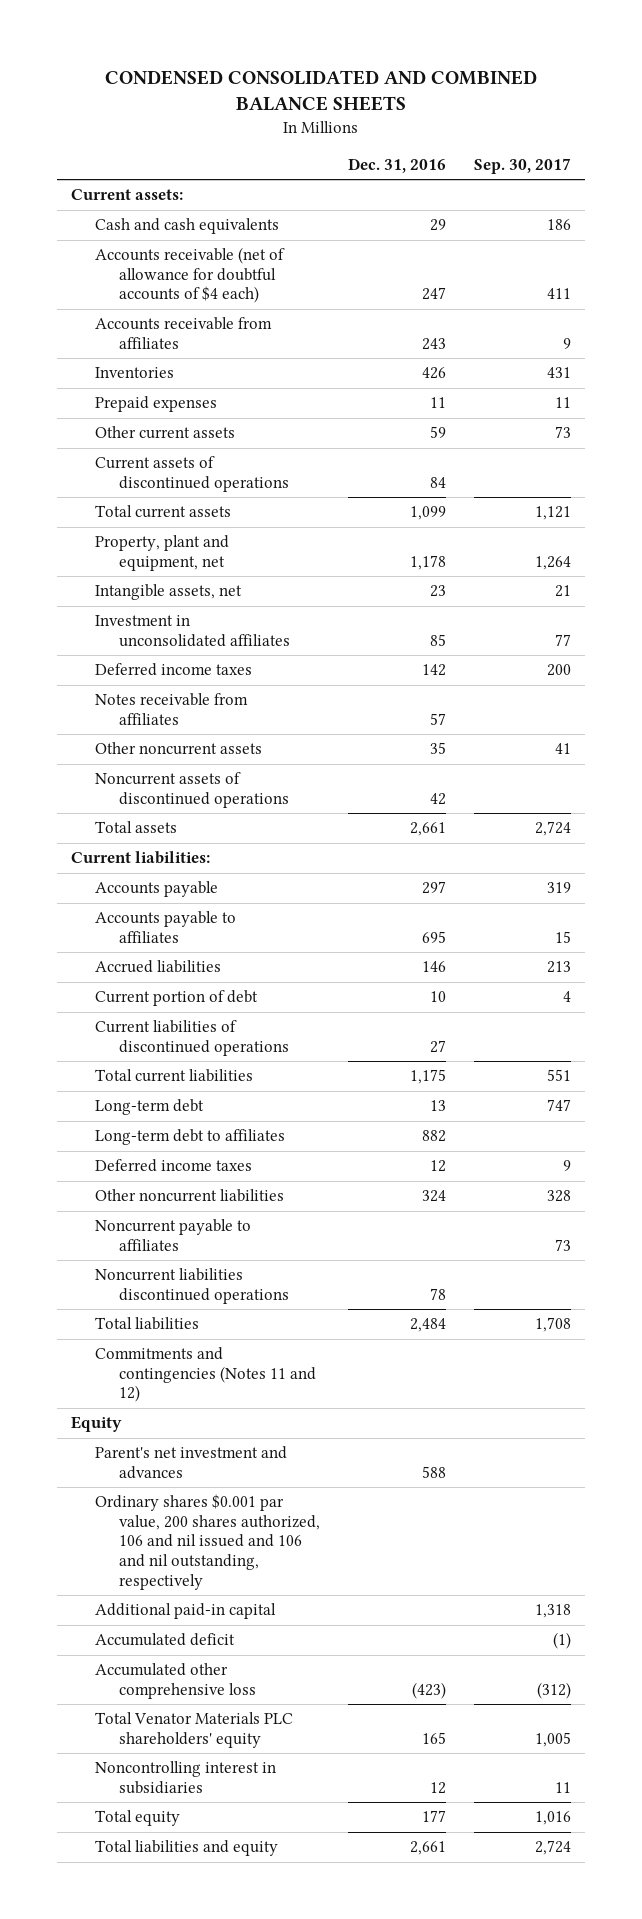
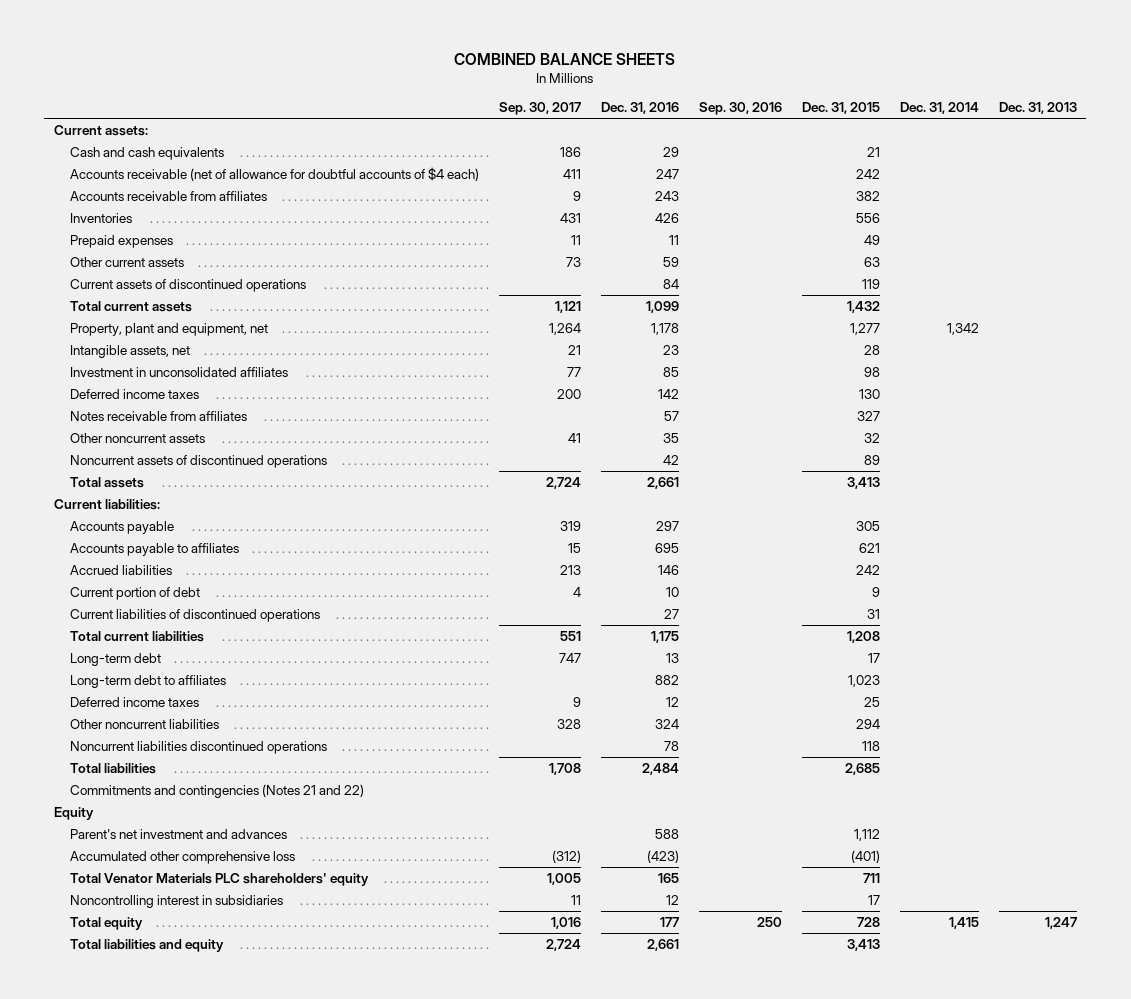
[104,69,537,111] CONDENSED CONSOLIDATED AND COMBINED BALANCE SHEETS -> [454,53,676,66] COMBINED BALANCE SHEETS
none -> [698,102,782,116] Sep. 30, 2016
none -> [801,102,880,115] Dec. 31, 2015
none -> [899,102,979,115] Dec. 31, 2014
none -> [998,102,1077,115] Dec. 31, 2013
[94,1219,251,1251] Noncurrent payable to affiliates -> none
[94,1347,316,1403] Commitments and contingencies (Notes 11 and 12) -> [69,783,364,798] Commitments and contingencies (Notes 21 and 22)
[94,1494,320,1590] Ordinary shares $0.001 par value, 200 shares authorized, 106 and nil issued and 106 and nil outstanding, respectively -> none
[94,1603,276,1620] Additional paid-in capital -> none
[94,1633,235,1647] Accumulated deficit -> none

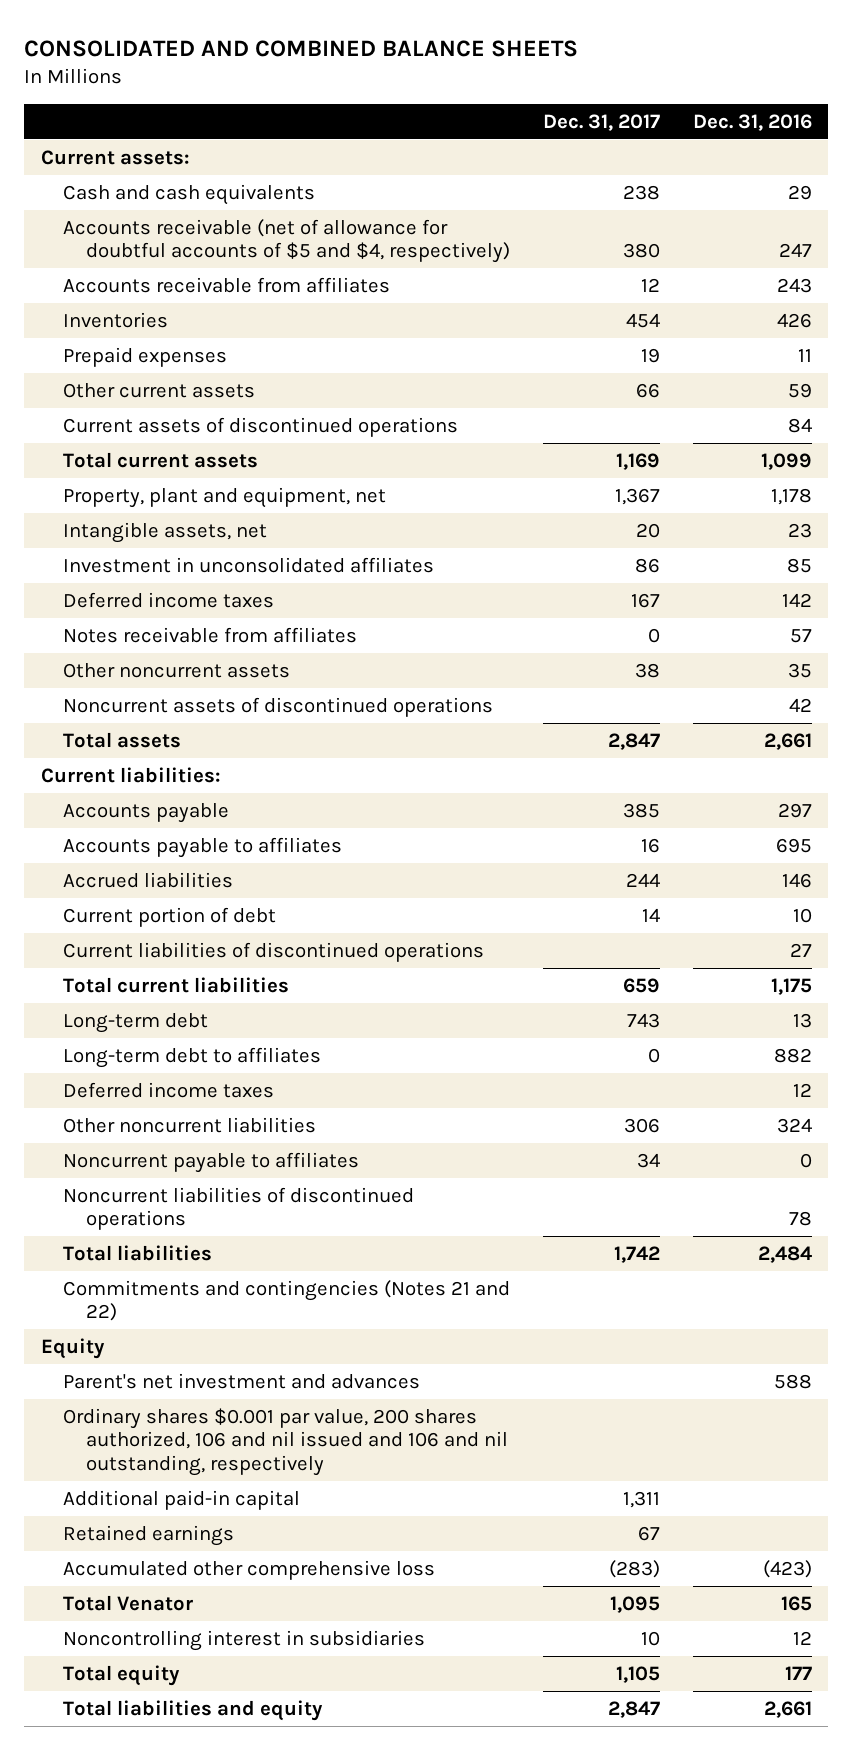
[454,53,676,66] COMBINED BALANCE SHEETS -> [24,39,579,57] CONSOLIDATED AND COMBINED BALANCE SHEETS
[498,102,581,116] Sep. 30, 2017 -> none
[698,102,782,116] Sep. 30, 2016 -> none
[801,102,880,115] Dec. 31, 2015 -> none
[899,102,979,115] Dec. 31, 2014 -> none
[998,102,1077,115] Dec. 31, 2013 -> none
none -> [542,113,660,131] Dec. 31, 2017
[69,166,479,181] Accounts receivable (net of allowance for doubtful accounts of $4 each) -> [63,218,510,264] Accounts receivable (net of allowance for doubtful accounts of $5 and $4, respectively)
none -> [63,1151,360,1173] Noncurrent payable to affiliates
[69,740,327,754] Noncurrent liabilities discontinued operations -> [63,1186,415,1231] Noncurrent liabilities of discontinued operations
none -> [63,1407,508,1476] Ordinary shares $0.001 par value, 200 shares authorized, 106 and nil issued and 106 and nil outstanding, respectively
none -> [63,1489,301,1510] Additional paid-in capital
none -> [63,1524,235,1546] Retained earnings
[69,872,369,886] Total Venator Materials PLC shareholders' equity -> [63,1594,194,1611] Total Venator

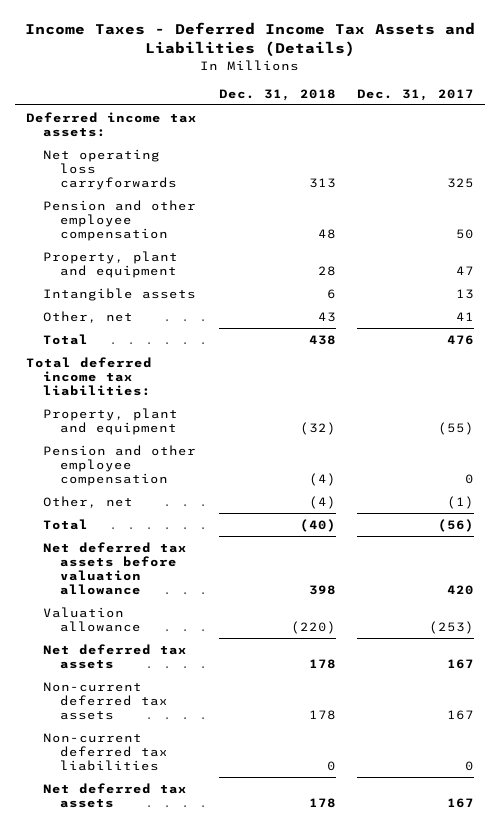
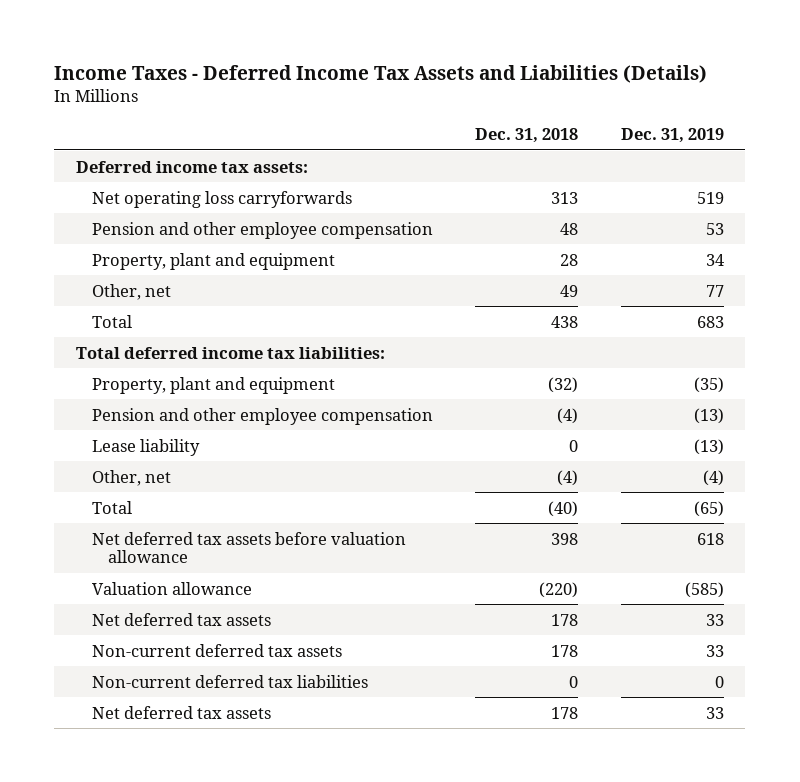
[357,88,475,101] Dec. 31, 2017 -> none
none -> [620,127,724,143] Dec. 31, 2019
[43,287,197,301] Intangible assets -> none
[317,311,336,322] 43 -> [560,284,579,297] 49
none -> [91,438,200,456] Lease liability

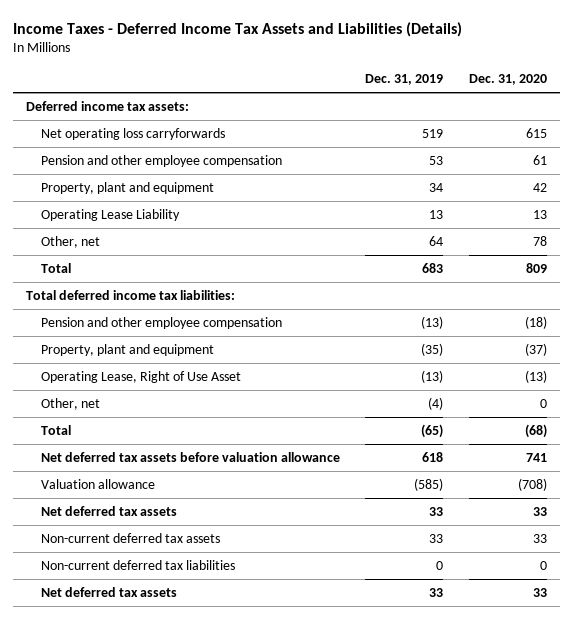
[475,127,579,143] Dec. 31, 2018 -> none
none -> [469,74,548,86] Dec. 31, 2020
none -> [40,208,180,221] Operating Lease Liability
[705,284,724,297] 77 -> [429,235,444,246] 64
[91,438,200,456] Lease liability -> none
[91,376,335,394] Property, plant and equipment -> [40,343,214,356] Property, plant and equipment
none -> [40,370,241,383] Operating Lease, Right of Use Asset

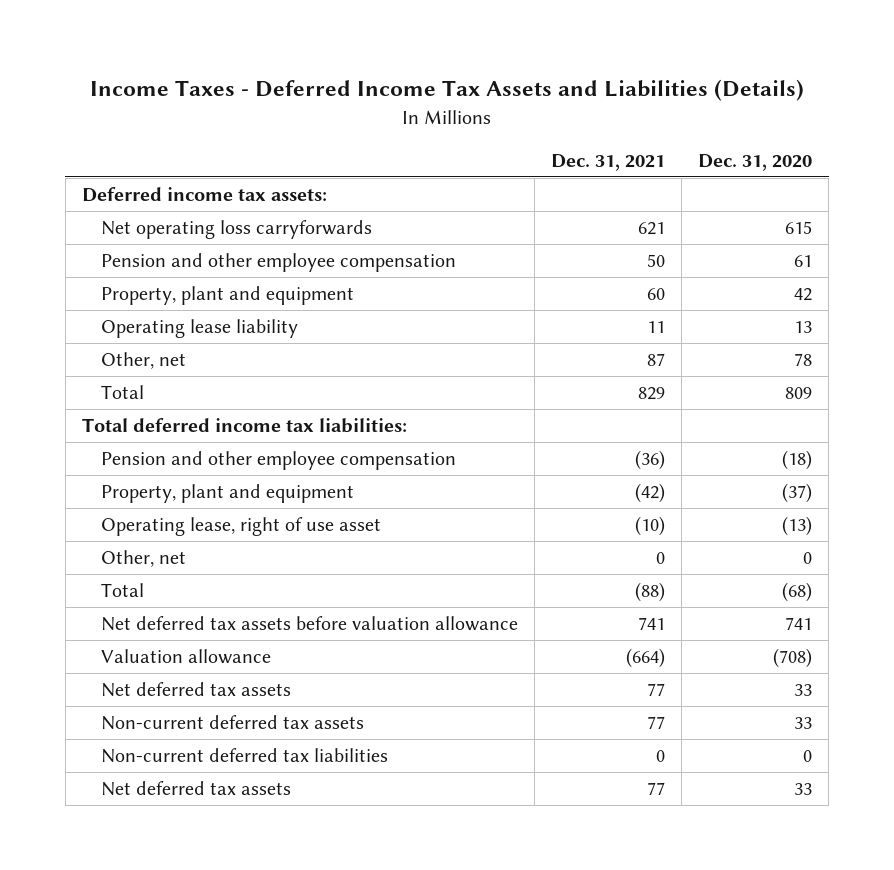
[365,74,444,86] Dec. 31, 2019 -> none
none -> [551,153,666,171] Dec. 31, 2021
[40,208,180,221] Operating Lease Liability -> [100,318,298,338] Operating lease liability
[40,370,241,383] Operating Lease, Right of Use Asset -> [100,516,381,536] Operating lease, right of use asset

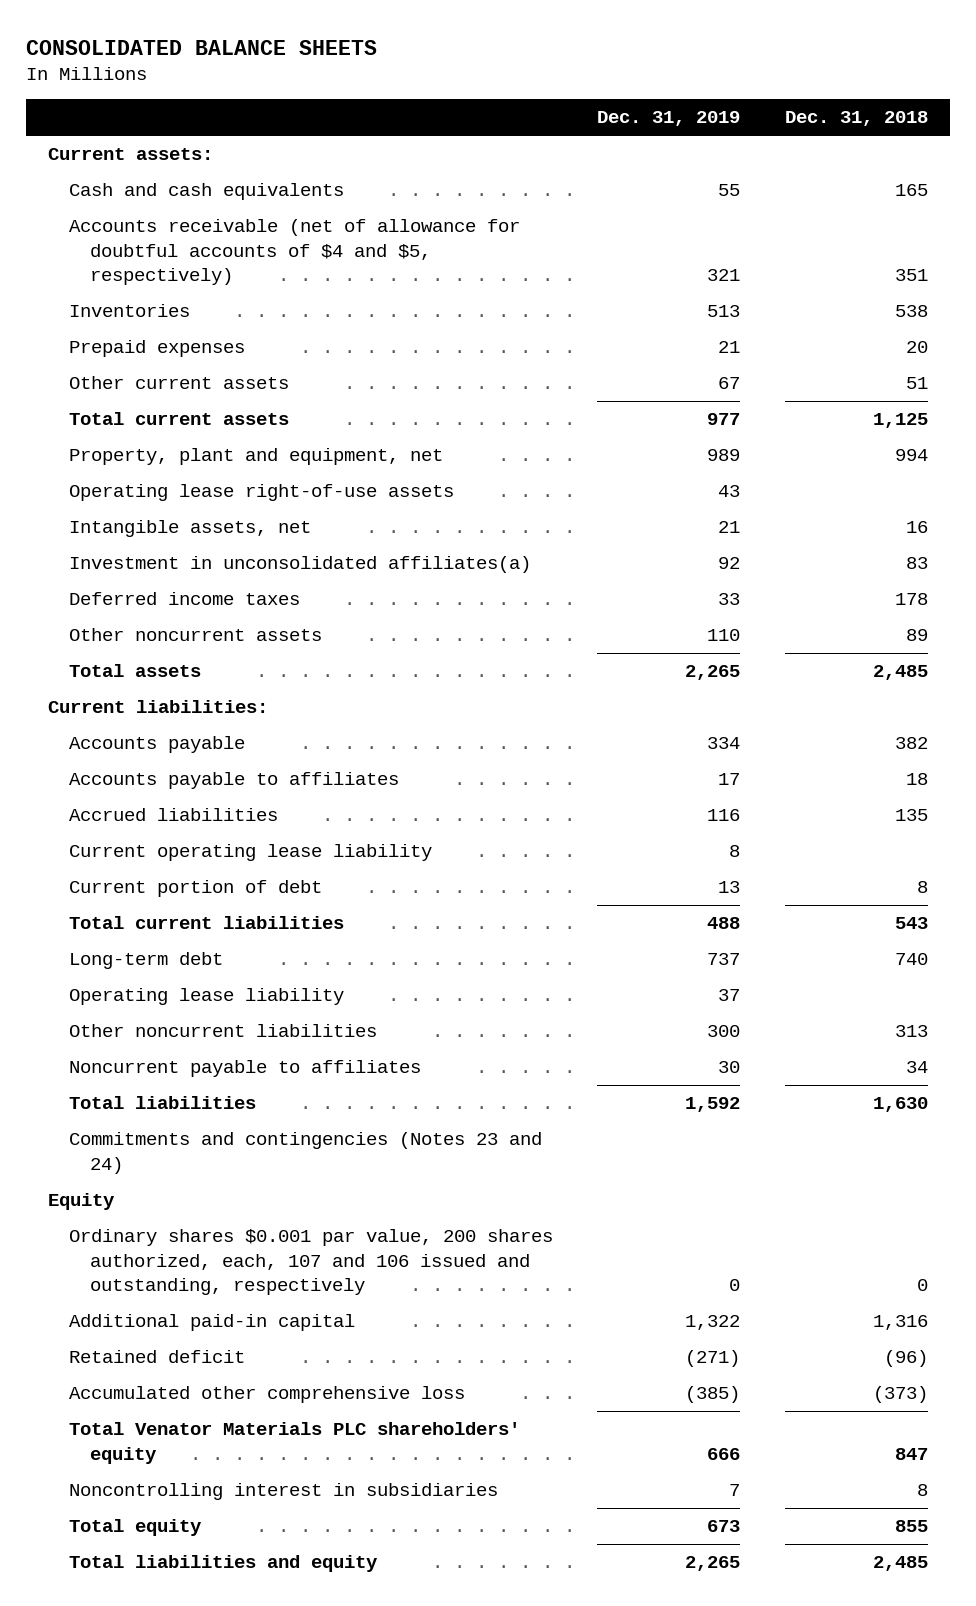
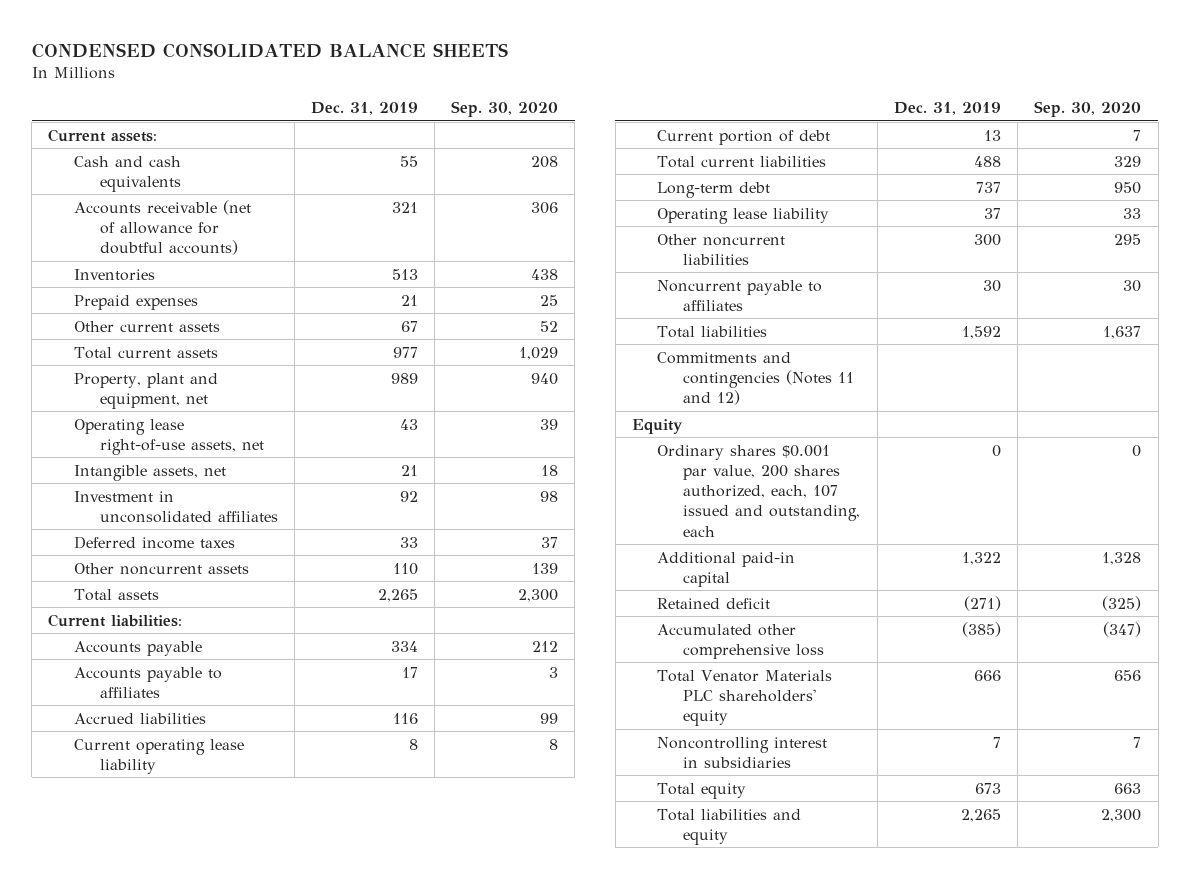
[25,39,377,55] CONSOLIDATED BALANCE SHEETS -> [31,42,508,58] CONDENSED CONSOLIDATED BALANCE SHEETS
[784,111,928,127] Dec. 31, 2018 -> none
none -> [451,101,559,118] Sep. 30, 2020
[68,219,520,285] Accounts receivable (net of allowance for doubtful accounts of $4 and $5, respectively) -> [74,199,252,256] Accounts receivable (net of allowance for doubtful accounts)
[68,484,454,502] Operating lease right-of-use assets -> [74,418,264,455] Operating lease right-of-use assets, net
[68,556,531,574] Investment in unconsolidated affiliates(a) -> [74,490,278,523] Investment in unconsolidated affiliates
[68,1132,542,1174] Commitments and contingencies (Notes 23 and 24) -> [657,351,854,406] Commitments and contingencies (Notes 11 and 12)
[68,1229,553,1295] Ordinary shares $0.001 par value, 200 shares authorized, each, 107 and 106 issued and outstanding, respectively -> [657,444,860,537] Ordinary shares $0.001 par value, 200 shares authorized, each, 107 issued and outstanding, each

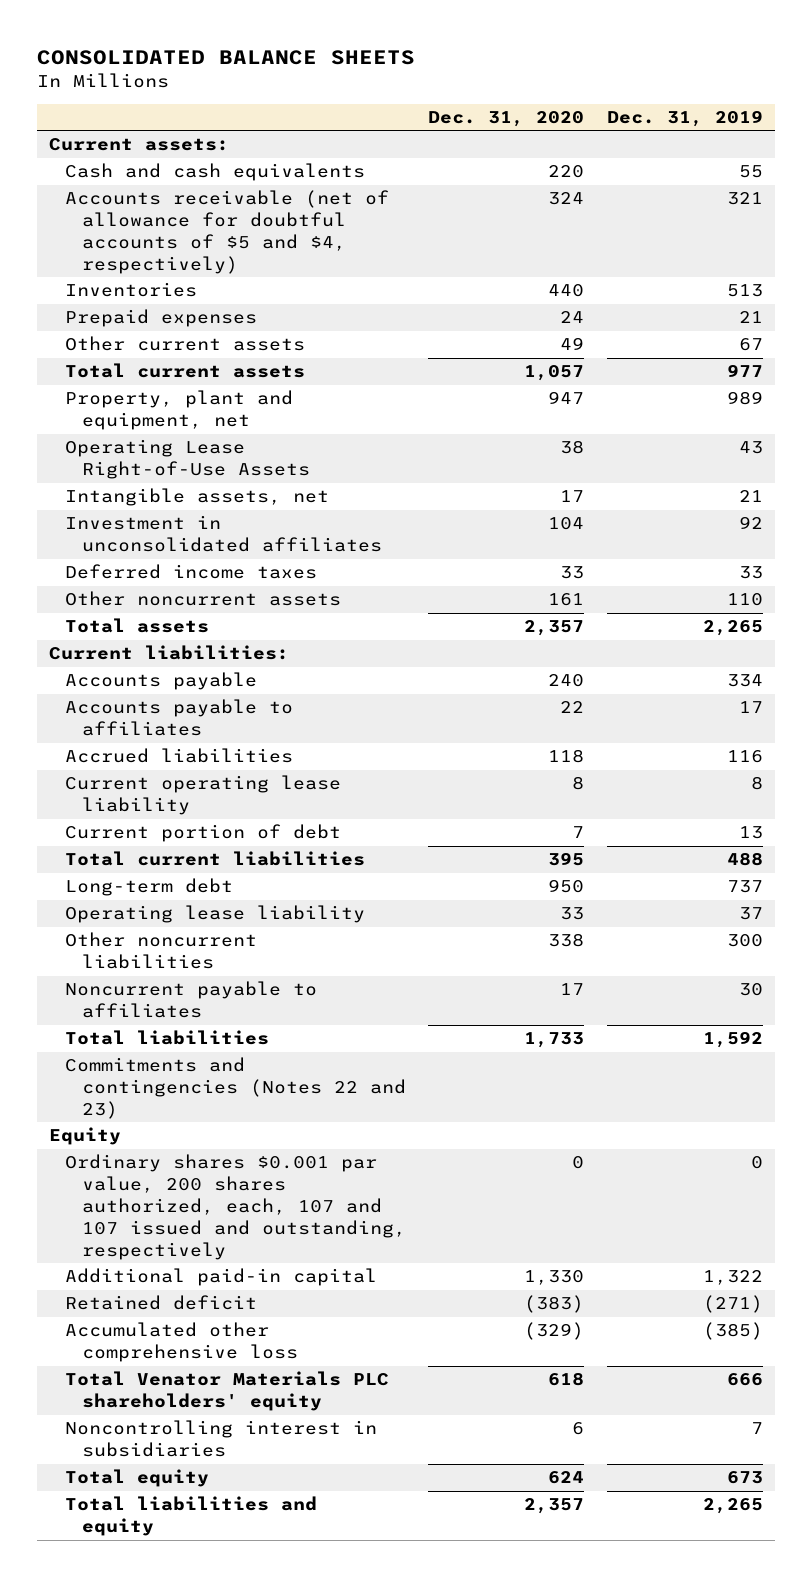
[31,42,508,58] CONDENSED CONSOLIDATED BALANCE SHEETS -> [37,49,416,65] CONSOLIDATED BALANCE SHEETS
[451,101,559,118] Sep. 30, 2020 -> none
none -> [428,110,585,127] Dec. 31, 2020
[74,199,252,256] Accounts receivable (net of allowance for doubtful accounts) -> [65,190,390,274] Accounts receivable (net of allowance for doubtful accounts of $5 and $4, respectively)
[74,418,264,455] Operating lease right-of-use assets, net -> [65,439,310,480] Operating Lease Right-of-Use Assets
[657,351,854,406] Commitments and contingencies (Notes 11 and 12) -> [65,1057,406,1119] Commitments and contingencies (Notes 22 and 23)
[657,444,860,537] Ordinary shares $0.001 par value, 200 shares authorized, each, 107 issued and outstanding, each -> [65,1154,406,1260] Ordinary shares $0.001 par value, 200 shares authorized, each, 107 and 107 issued and outstanding, respectively

